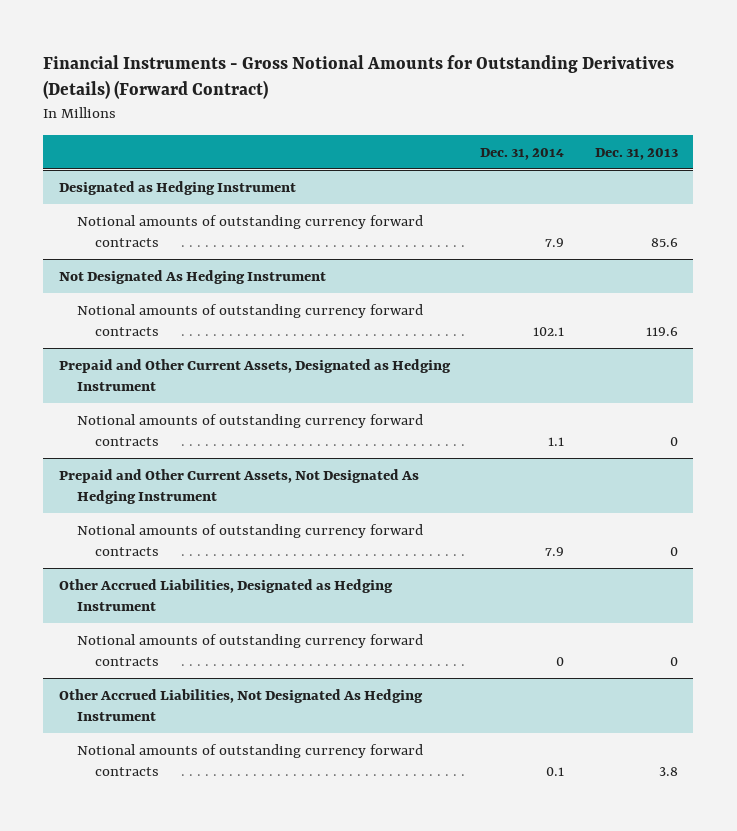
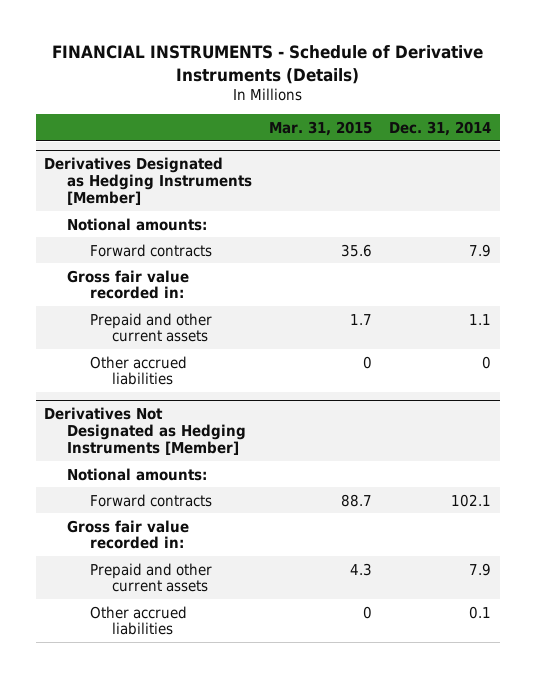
[43,55,675,100] Financial Instruments - Gross Notional Amounts for Outstanding Derivatives (Details) (Forward Contract) -> [51,45,483,84] FINANCIAL INSTRUMENTS - Schedule of Derivative Instruments (Details)
[595,147,679,160] Dec. 31, 2013 -> none
none -> [269,120,373,136] Mar. 31, 2015
[58,358,451,391] Prepaid and Other Current Assets, Designated as Hedging Instrument -> none
[76,413,423,446] Notional amounts of outstanding currency forward contracts -> none
[58,468,419,504] Prepaid and Other Current Assets, Not Designated As Hedging Instrument -> none
[76,523,423,556] Notional amounts of outstanding currency forward contracts -> none
[58,578,393,611] Other Accrued Liabilities, Designated as Hedging Instrument -> none
[76,633,423,666] Notional amounts of outstanding currency forward contracts -> none
[58,688,423,721] Other Accrued Liabilities, Not Designated As Hedging Instrument -> none
[76,743,423,776] Notional amounts of outstanding currency forward contracts -> none
[58,180,296,195] Designated as Hedging Instrument -> [44,156,252,205] Derivatives Designated as Hedging Instruments [Member]
none -> [66,217,207,231] Notional amounts:
[76,214,423,247] Notional amounts of outstanding currency forward contracts -> [89,243,212,257] Forward contracts
none -> [66,269,189,300] Gross fair value recorded in:
none -> [89,312,212,343] Prepaid and other current assets
none -> [89,355,187,386] Other accrued liabilities
[58,269,326,284] Not Designated As Hedging Instrument -> [44,406,246,455] Derivatives Not Designated as Hedging Instruments [Member]
none -> [66,467,207,481] Notional amounts:
[76,303,423,336] Notional amounts of outstanding currency forward contracts -> [89,493,212,507] Forward contracts
none -> [66,519,189,550] Gross fair value recorded in:
none -> [89,562,212,593] Prepaid and other current assets
none -> [89,605,187,636] Other accrued liabilities

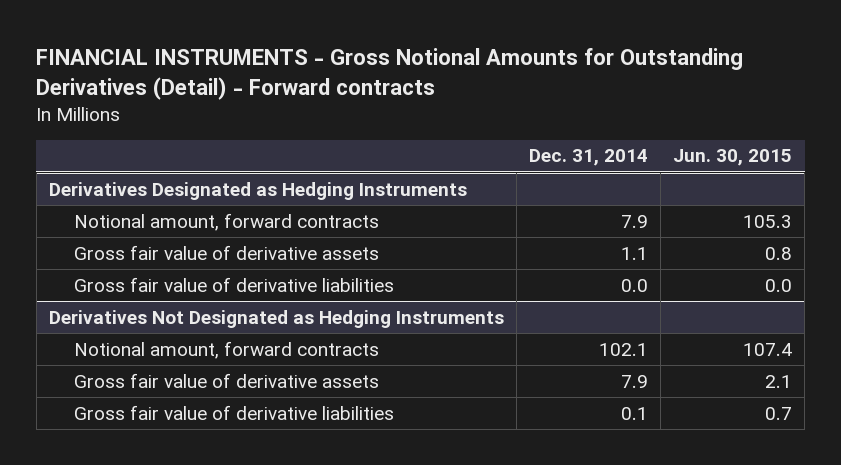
[51,45,483,84] FINANCIAL INSTRUMENTS - Schedule of Derivative Instruments (Details) -> [36,48,744,100] FINANCIAL INSTRUMENTS - Gross Notional Amounts for Outstanding Derivatives (Detail) - Forward contracts
[269,120,373,136] Mar. 31, 2015 -> none
none -> [673,149,793,167] Jun. 30, 2015
[66,217,207,231] Notional amounts: -> none
[66,269,189,300] Gross fair value recorded in: -> none
[89,355,187,386] Other accrued liabilities -> none
[66,467,207,481] Notional amounts: -> none
[66,519,189,550] Gross fair value recorded in: -> none
[89,605,187,636] Other accrued liabilities -> none
[44,156,252,205] Derivatives Designated as Hedging Instruments [Member] -> [48,181,467,200] Derivatives Designated as Hedging Instruments
[89,243,212,257] Forward contracts -> [74,212,380,231] Notional amount, forward contracts
[89,312,212,343] Prepaid and other current assets -> [74,244,380,260] Gross fair value of derivative assets
none -> [74,276,395,292] Gross fair value of derivative liabilities
[44,406,246,455] Derivatives Not Designated as Hedging Instruments [Member] -> [48,309,504,328] Derivatives Not Designated as Hedging Instruments
[89,493,212,507] Forward contracts -> [74,340,380,359] Notional amount, forward contracts
[89,562,212,593] Prepaid and other current assets -> [74,372,380,388] Gross fair value of derivative assets
none -> [74,404,395,420] Gross fair value of derivative liabilities

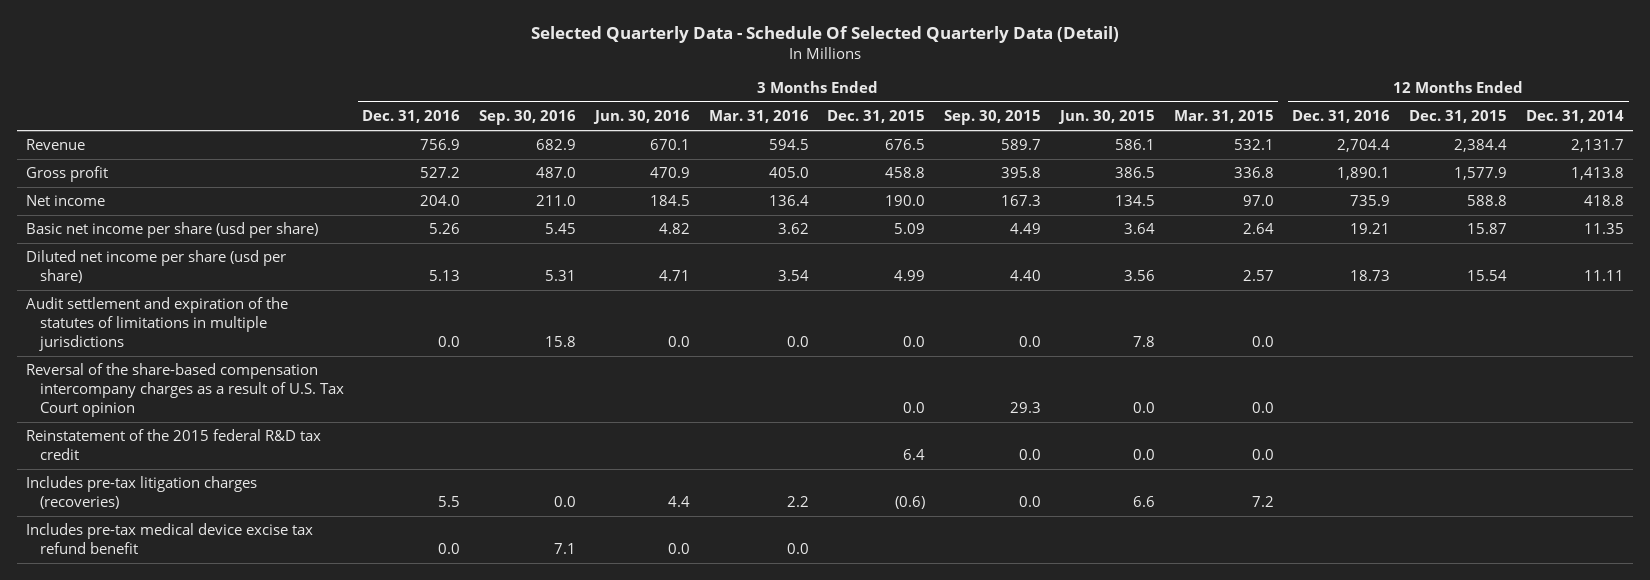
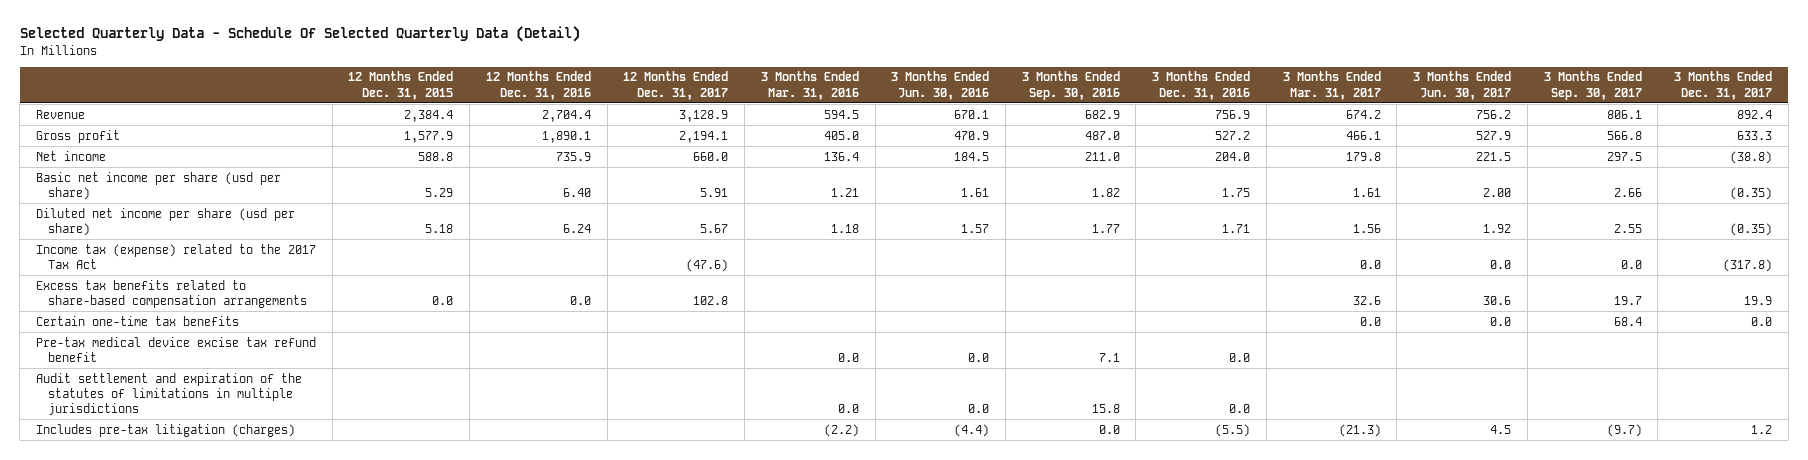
[827,110,926,124] Dec. 31, 2015 -> none
[944,110,1042,126] Sep. 30, 2015 -> none
[1057,110,1155,125] Jun. 30, 2015 -> none
[1173,110,1274,124] Mar. 31, 2015 -> none
[1525,110,1624,124] Dec. 31, 2014 -> none
none -> [623,71,729,100] 12 Months Ended Dec. 31, 2017
none -> [1282,71,1381,100] 3 Months Ended Mar. 31, 2017
none -> [1413,71,1512,100] 3 Months Ended Jun. 30, 2017
none -> [1543,71,1642,100] 3 Months Ended Sep. 30, 2017
none -> [1673,71,1772,100] 3 Months Ended Dec. 31, 2017
[429,223,461,235] 5.26 -> [1222,187,1251,197] 1.75
[545,223,577,235] 5.45 -> [1091,187,1120,197] 1.82
[658,223,690,235] 4.82 -> [961,187,990,197] 1.61
[777,223,809,235] 3.62 -> [830,187,859,197] 1.21
[1350,223,1391,235] 19.21 -> [562,187,591,197] 6.40
[1467,223,1508,235] 15.87 -> [425,187,454,197] 5.29
[429,270,461,282] 5.13 -> [1222,223,1251,233] 1.71
[545,270,577,282] 5.31 -> [1091,223,1120,233] 1.77
[658,270,690,282] 4.71 -> [961,223,990,233] 1.57
[777,270,809,282] 3.54 -> [830,223,859,233] 1.18
[1350,270,1391,282] 18.73 -> [562,223,591,233] 6.24
[1467,270,1508,282] 15.54 -> [425,223,454,233] 5.18
none -> [36,243,317,269] Income tax (expense) related to the 2017 Tax Act
none -> [36,279,307,308] Excess tax benefits related to share-based compensation arrangements
none -> [36,315,240,326] Certain one-time tax benefits
none -> [36,336,317,362] Pre-tax medical device excise tax refund benefit
[25,363,344,417] Reversal of the share-based compensation intercompany charges as a result of U.S. Tax Court opinion -> none
[25,429,321,461] Reinstatement of the 2015 federal R&D tax credit -> none
[25,523,313,555] Includes pre-tax medical device excise tax refund benefit -> none
[25,476,257,510] Includes pre-tax litigation charges (recoveries) -> [36,423,296,437] Includes pre-tax litigation (charges)
[438,496,461,508] 5.5 -> [1215,423,1251,437] (5.5)
[667,496,690,508] 4.4 -> [954,423,990,437] (4.4)
[786,496,809,508] 2.2 -> [823,423,859,437] (2.2)

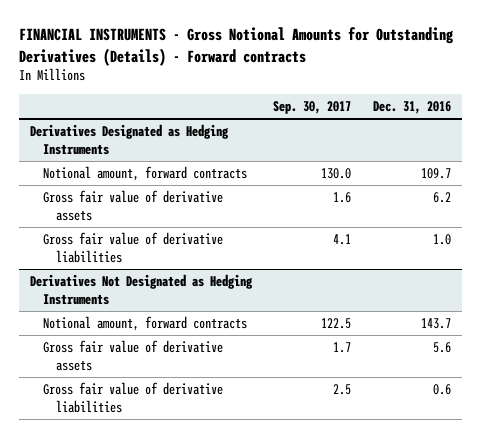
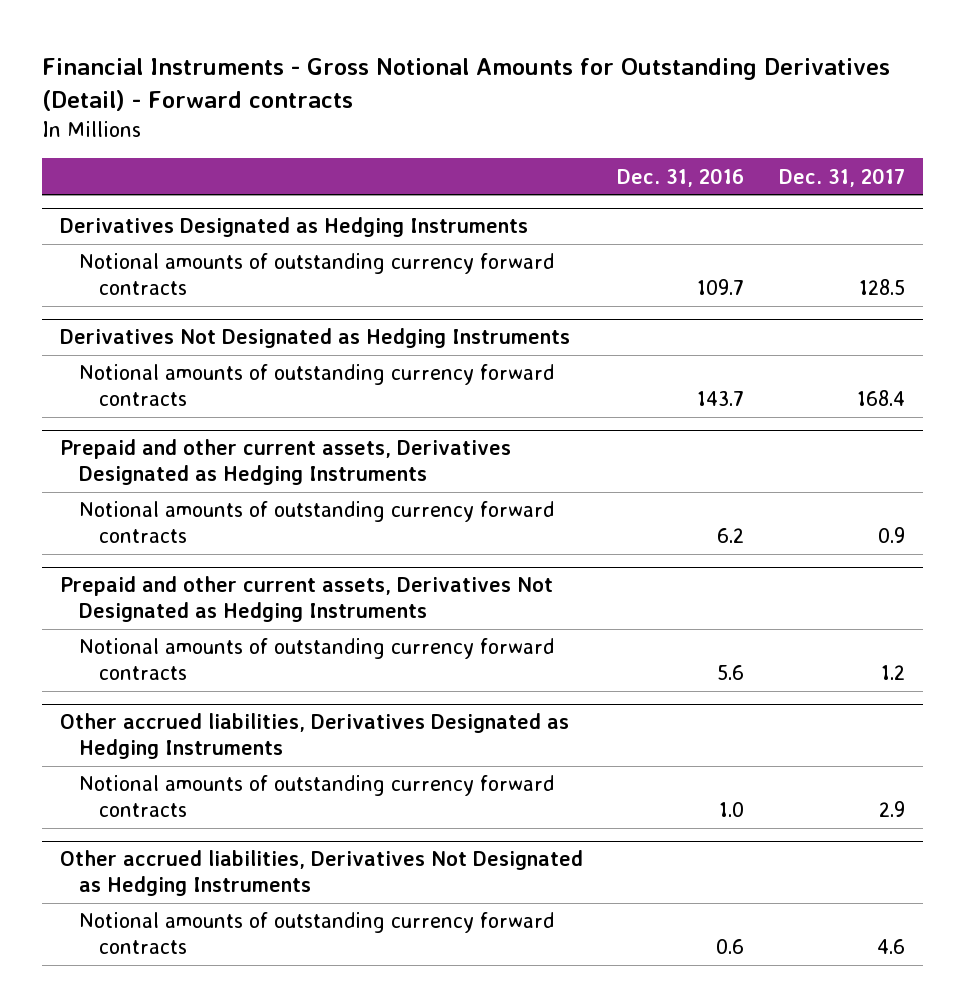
[18,27,454,66] FINANCIAL INSTRUMENTS - Gross Notional Amounts for Outstanding Derivatives (Details) - Forward contracts -> [42,58,891,112] Financial Instruments - Gross Notional Amounts for Outstanding Derivatives (Detail) - Forward contracts
[273,101,352,115] Sep. 30, 2017 -> none
none -> [779,167,906,187] Dec. 31, 2017
[42,189,223,221] Gross fair value of derivative assets -> none
[42,231,223,263] Gross fair value of derivative liabilities -> none
[42,165,247,181] Notional amount, forward contracts -> [79,253,555,296] Notional amounts of outstanding currency forward contracts
[42,339,223,371] Gross fair value of derivative assets -> none
[42,381,223,413] Gross fair value of derivative liabilities -> none
[42,315,247,331] Notional amount, forward contracts -> [79,364,555,407] Notional amounts of outstanding currency forward contracts
none -> [59,439,511,486] Prepaid and other current assets, Derivatives Designated as Hedging Instruments
none -> [79,501,555,544] Notional amounts of outstanding currency forward contracts
none -> [59,576,553,623] Prepaid and other current assets, Derivatives Not Designated as Hedging Instruments
none -> [79,638,555,681] Notional amounts of outstanding currency forward contracts
none -> [59,713,569,760] Other accrued liabilities, Derivatives Designated as Hedging Instruments
none -> [79,775,555,818] Notional amounts of outstanding currency forward contracts
none -> [59,850,583,897] Other accrued liabilities, Derivatives Not Designated as Hedging Instruments
none -> [79,912,555,955] Notional amounts of outstanding currency forward contracts

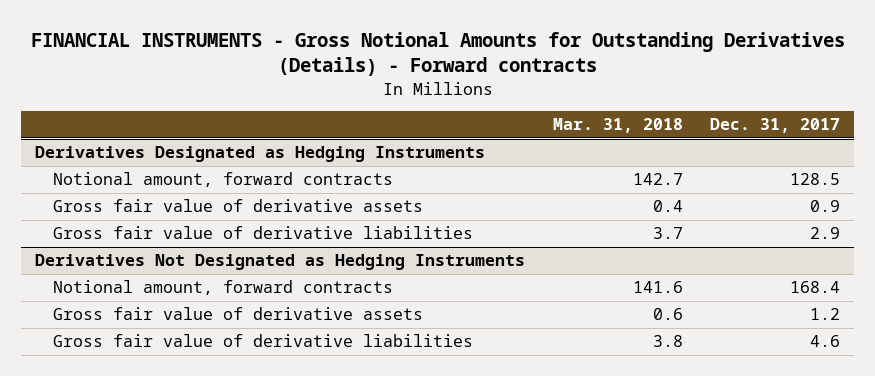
[42,58,891,112] Financial Instruments - Gross Notional Amounts for Outstanding Derivatives (Detail) - Forward contracts -> [30,31,845,77] FINANCIAL INSTRUMENTS - Gross Notional Amounts for Outstanding Derivatives (Details) - Forward contracts
[617,167,745,187] Dec. 31, 2016 -> none
none -> [552,118,683,134] Mar. 31, 2018
[79,253,555,296] Notional amounts of outstanding currency forward contracts -> [52,172,393,188] Notional amount, forward contracts
none -> [52,199,423,213] Gross fair value of derivative assets
none -> [52,226,473,240] Gross fair value of derivative liabilities
[59,439,511,486] Prepaid and other current assets, Derivatives Designated as Hedging Instruments -> none
[79,501,555,544] Notional amounts of outstanding currency forward contracts -> none
[59,576,553,623] Prepaid and other current assets, Derivatives Not Designated as Hedging Instruments -> none
[79,638,555,681] Notional amounts of outstanding currency forward contracts -> none
[59,713,569,760] Other accrued liabilities, Derivatives Designated as Hedging Instruments -> none
[79,775,555,818] Notional amounts of outstanding currency forward contracts -> none
[59,850,583,897] Other accrued liabilities, Derivatives Not Designated as Hedging Instruments -> none
[79,912,555,955] Notional amounts of outstanding currency forward contracts -> none
[79,364,555,407] Notional amounts of outstanding currency forward contracts -> [52,280,393,296] Notional amount, forward contracts
none -> [52,307,423,321] Gross fair value of derivative assets
none -> [52,334,473,348] Gross fair value of derivative liabilities

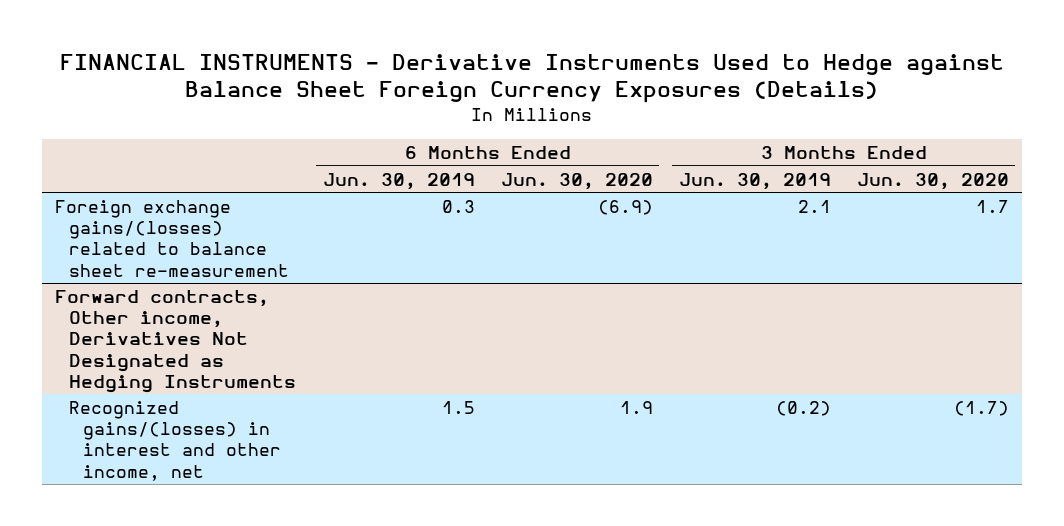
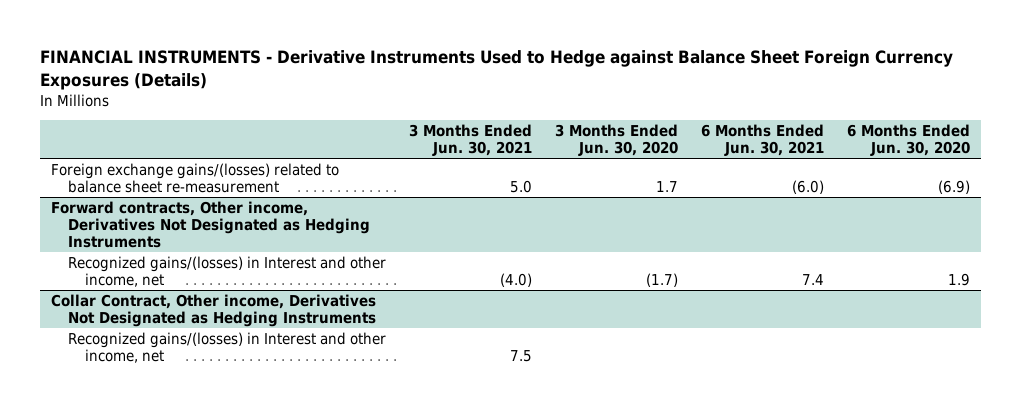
[322,172,475,190] Jun. 30, 2019 -> none
[678,172,831,190] Jun. 30, 2019 -> none
none -> [408,124,532,157] 3 Months Ended Jun. 30, 2021
none -> [700,124,824,157] 6 Months Ended Jun. 30, 2021
[69,401,282,481] Recognized gains/(losses) in interest and other income, net -> [67,255,386,287] Recognized gains/(losses) in Interest and other income, net
none -> [51,293,377,327] Collar Contract, Other income, Derivatives Not Designated as Hedging Instruments
none -> [67,331,386,363] Recognized gains/(losses) in Interest and other income, net

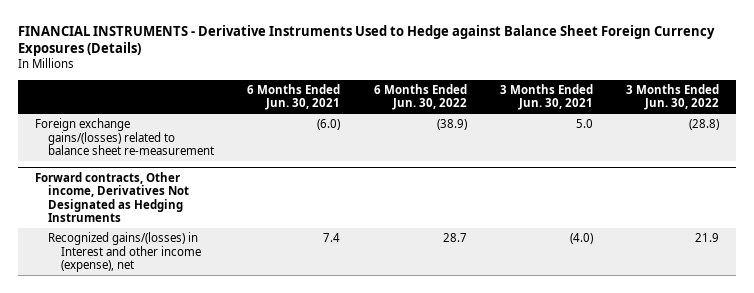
[554,124,678,157] 3 Months Ended Jun. 30, 2020 -> none
[846,124,970,157] 6 Months Ended Jun. 30, 2020 -> none
none -> [373,83,467,111] 6 Months Ended Jun. 30, 2022
none -> [626,83,720,111] 3 Months Ended Jun. 30, 2022
[51,293,377,327] Collar Contract, Other income, Derivatives Not Designated as Hedging Instruments -> none
[67,331,386,363] Recognized gains/(losses) in Interest and other income, net -> none
[67,255,386,287] Recognized gains/(losses) in Interest and other income, net -> [47,232,201,272] Recognized gains/(losses) in Interest and other income (expense), net

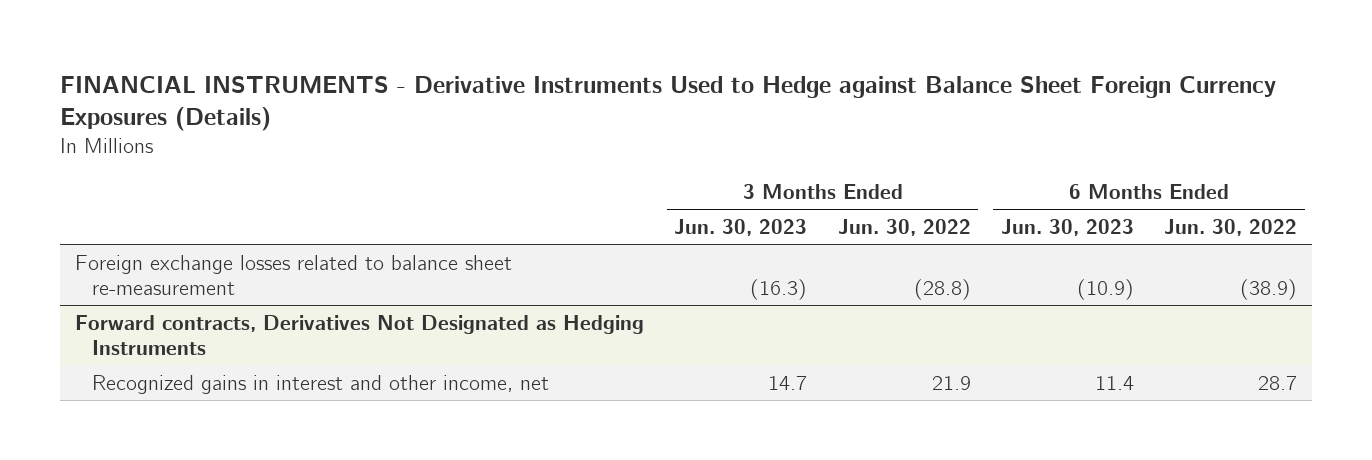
[247,83,341,111] 6 Months Ended Jun. 30, 2021 -> none
[500,83,594,111] 3 Months Ended Jun. 30, 2021 -> none
none -> [674,218,808,236] Jun. 30, 2023
none -> [1000,218,1134,236] Jun. 30, 2023
[34,118,214,155] Foreign exchange gains/(losses) related to balance sheet re-measurement -> [75,254,513,295] Foreign exchange losses related to balance sheet re-measurement
[34,171,189,223] Forward contracts, Other income, Derivatives Not Designated as Hedging Instruments -> [75,314,645,355] Forward contracts, Derivatives Not Designated as Hedging Instruments
[47,232,201,272] Recognized gains/(losses) in Interest and other income (expense), net -> [92,374,550,394] Recognized gains in interest and other income, net

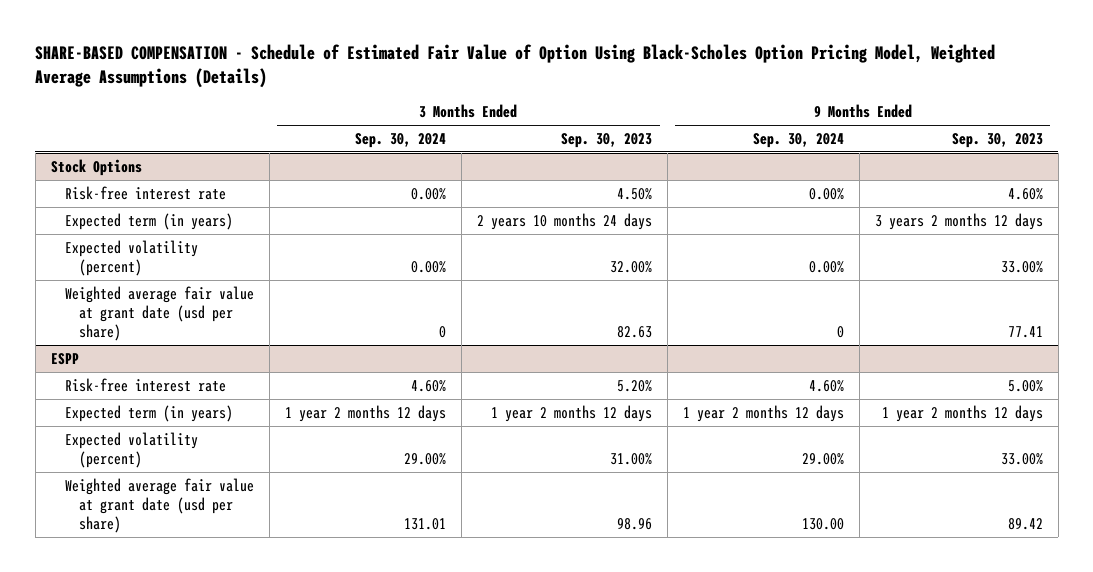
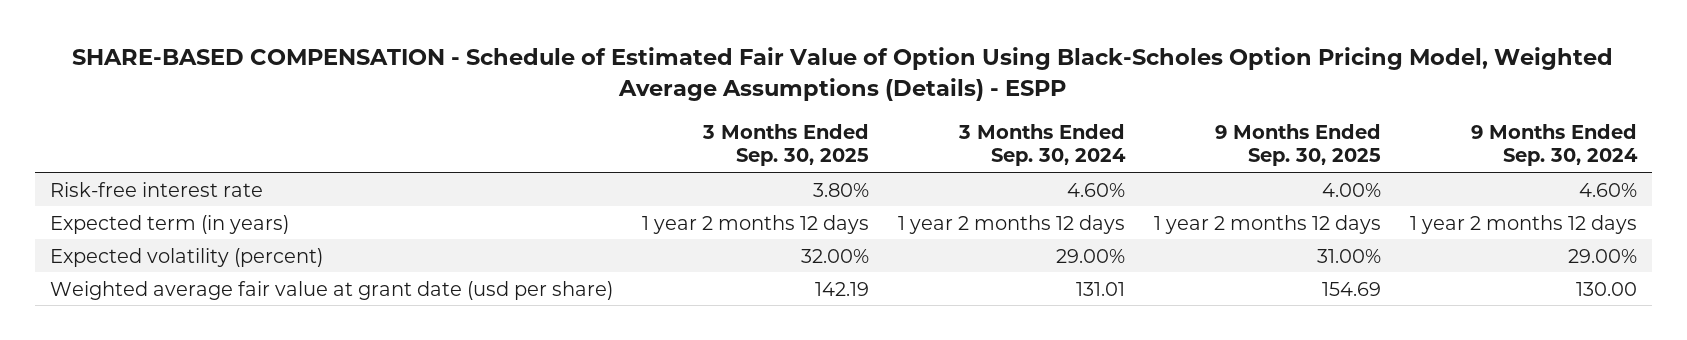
[35,44,996,89] SHARE-BASED COMPENSATION - Schedule of Estimated Fair Value of Option Using Black-Scholes Option Pricing Model, Weighted Average Assumptions (Details) -> [72,47,1614,101] SHARE-BASED COMPENSATION - Schedule of Estimated Fair Value of Option Using Black-Scholes Option Pricing Model, Weighted Average Assumptions (Details) - ESPP
[560,132,652,148] Sep. 30, 2023 -> none
[951,132,1043,148] Sep. 30, 2023 -> none
none -> [701,123,869,167] 3 Months Ended Sep. 30, 2025
none -> [1214,123,1381,167] 9 Months Ended Sep. 30, 2025
[50,158,142,176] Stock Options -> none
[64,185,226,200] Risk-free interest rate -> none
[64,212,233,230] Expected term (in years) -> none
[64,239,198,276] Expected volatility (percent) -> none
[64,285,254,342] Weighted average fair value at grant date (usd per share) -> none
[50,352,79,365] ESPP -> none

